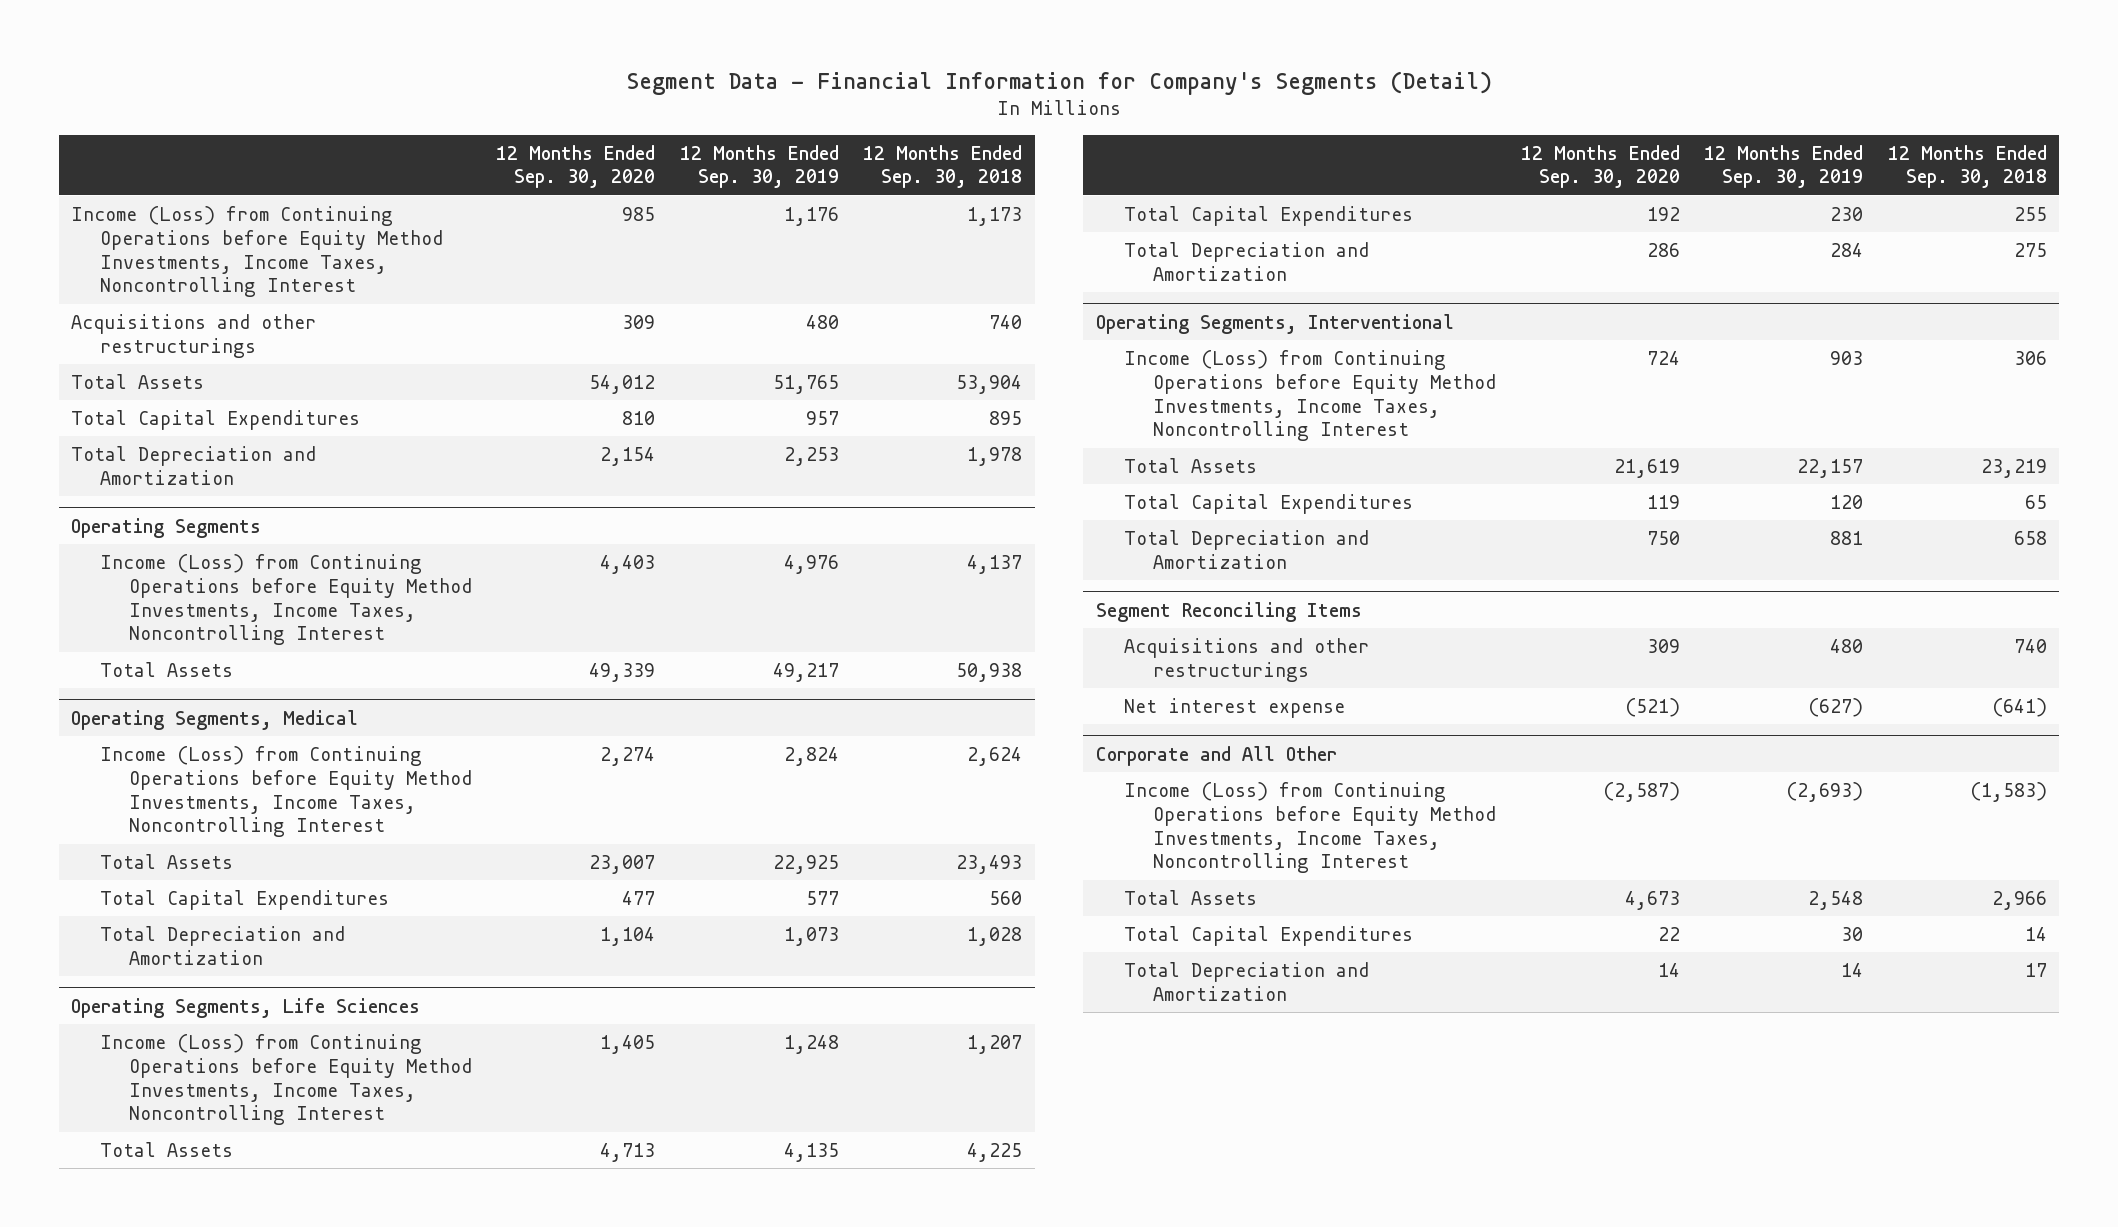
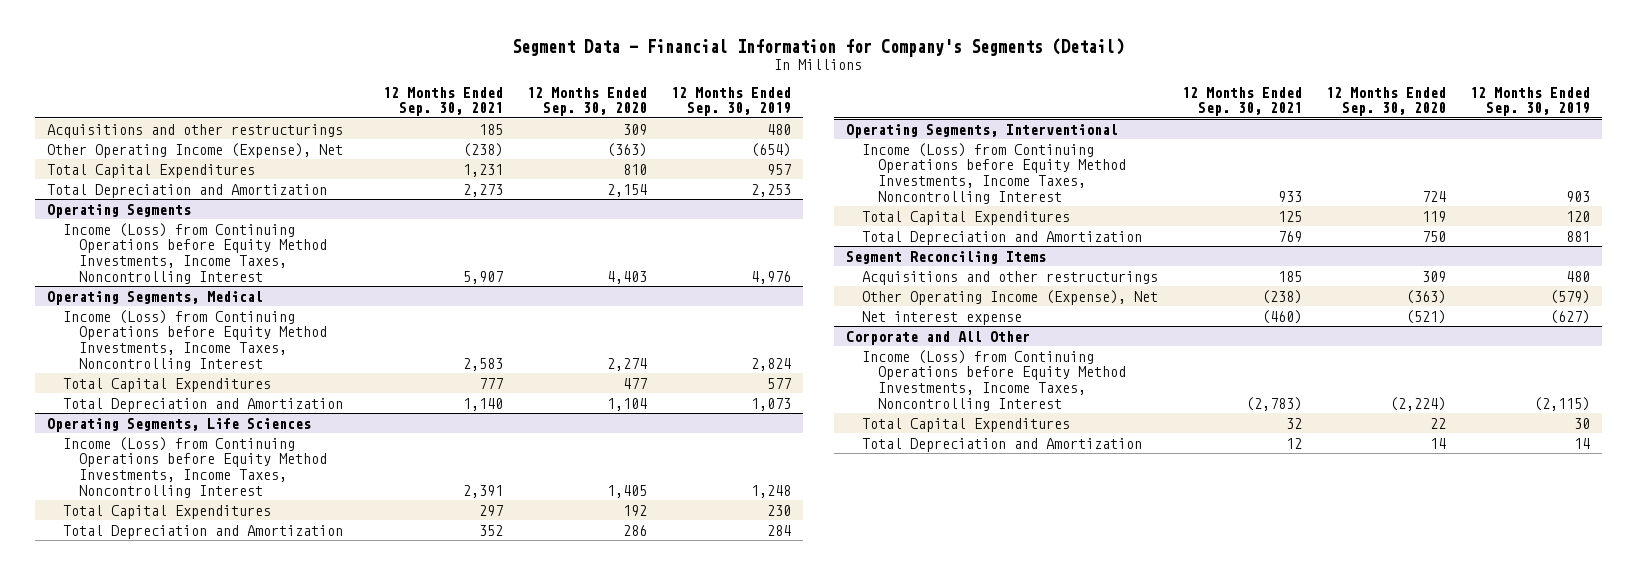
[863,144,1023,189] 12 Months Ended Sep. 30, 2018 -> none
none -> [382,86,503,117] 12 Months Ended Sep. 30, 2021
[71,205,443,298] Income (Loss) from Continuing Operations before Equity Method Investments, Income Taxes, Noncontrolling Interest -> none
[71,373,205,389] Total Assets -> none
none -> [46,142,343,158] Other Operating Income (Expense), Net
[99,661,233,677] Total Assets -> none
[99,853,233,869] Total Assets -> none
[99,1141,233,1157] Total Assets -> none
[1124,457,1258,473] Total Assets -> none
none -> [861,289,1158,305] Other Operating Income (Expense), Net
[1124,889,1258,905] Total Assets -> none
[1602,781,1680,802] (2,587) -> [1389,396,1446,411] (2,224)
[1786,781,1864,802] (2,693) -> [1533,396,1590,411] (2,115)

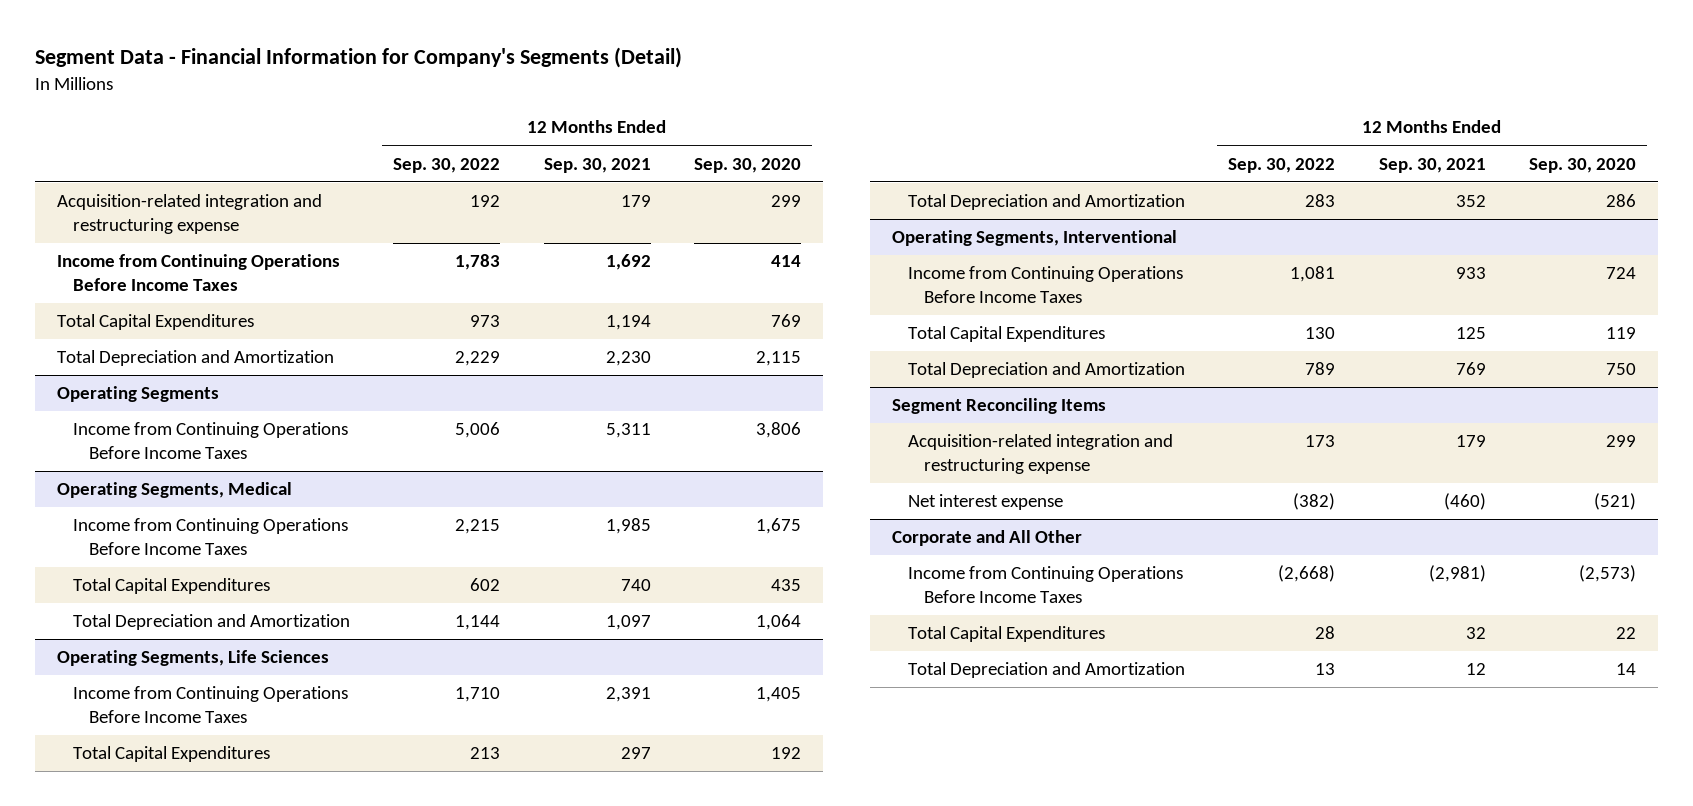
[671,86,792,117] 12 Months Ended Sep. 30, 2019 -> none
none -> [393,157,501,173] Sep. 30, 2022
[46,142,343,158] Other Operating Income (Expense), Net -> none
[46,123,343,138] Acquisitions and other restructurings -> [56,194,322,235] Acquisition-related integration and restructuring expense
[478,123,503,135] 185 -> [620,195,651,208] 179
[622,123,647,135] 309 -> [771,195,802,208] 299
none -> [56,254,340,292] Income from Continuing Operations Before Income Taxes
[462,163,503,177] 1,231 -> [605,315,651,331] 1,194
[622,163,647,175] 810 -> [771,314,802,328] 769
[462,183,503,197] 2,273 -> [605,351,651,367] 2,230
[606,183,647,197] 2,154 -> [756,351,802,367] 2,115
[62,222,327,284] Income (Loss) from Continuing Operations before Equity Method Investments, Income Taxes, Noncontrolling Interest -> [72,422,348,460] Income from Continuing Operations Before Income Taxes
[462,270,503,284] 5,907 -> [605,423,651,439] 5,311
[606,270,647,284] 4,403 -> [756,422,802,439] 3,806
[62,309,327,371] Income (Loss) from Continuing Operations before Equity Method Investments, Income Taxes, Noncontrolling Interest -> [72,518,348,556] Income from Continuing Operations Before Income Taxes
[462,357,503,371] 2,583 -> [605,518,651,535] 1,985
[606,357,647,371] 2,274 -> [756,518,802,535] 1,675
[478,377,503,389] 777 -> [620,579,651,592] 740
[622,377,647,389] 477 -> [771,579,802,592] 435
[462,397,503,411] 1,140 -> [605,615,651,631] 1,097
[606,397,647,411] 1,104 -> [756,614,802,631] 1,064
[62,436,327,498] Income (Loss) from Continuing Operations before Equity Method Investments, Income Taxes, Noncontrolling Interest -> [72,686,348,724] Income from Continuing Operations Before Income Taxes
[861,142,1126,204] Income (Loss) from Continuing Operations before Equity Method Investments, Income Taxes, Noncontrolling Interest -> [907,266,1183,304] Income from Continuing Operations Before Income Taxes
[861,289,1158,305] Other Operating Income (Expense), Net -> none
[861,270,1158,285] Acquisitions and other restructurings -> [907,434,1173,475] Acquisition-related integration and restructuring expense
[1277,270,1302,282] 185 -> [1455,435,1486,448] 179
[1421,270,1446,282] 309 -> [1606,435,1637,448] 299
[861,349,1126,411] Income (Loss) from Continuing Operations before Equity Method Investments, Income Taxes, Noncontrolling Interest -> [907,566,1183,604] Income from Continuing Operations Before Income Taxes
[1245,396,1302,411] (2,783) -> [1428,565,1486,583] (2,981)
[1389,396,1446,411] (2,224) -> [1579,565,1637,583] (2,573)

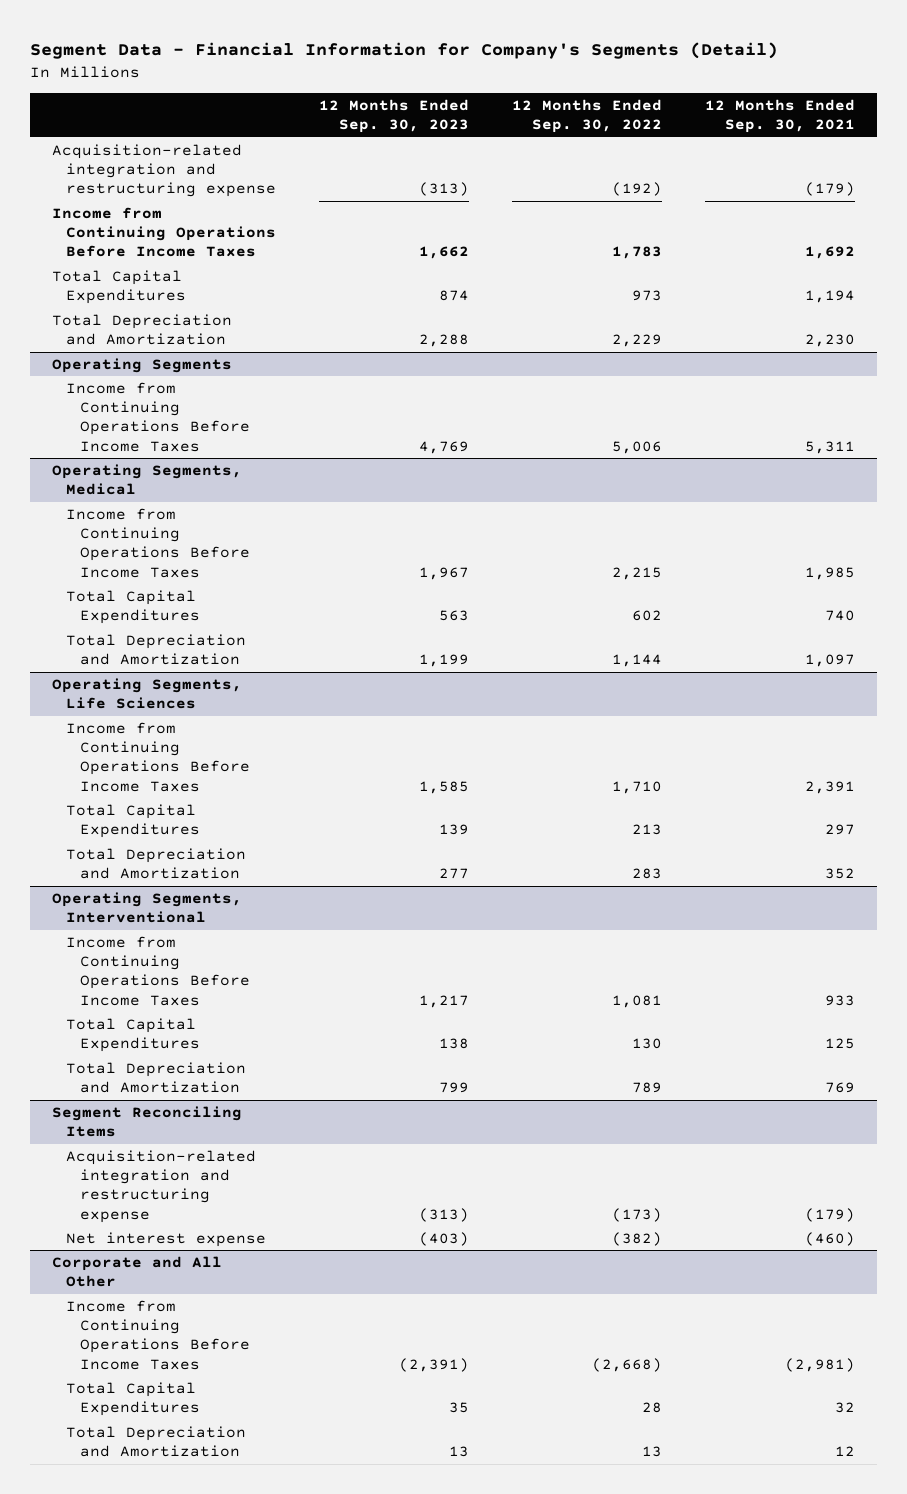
[694,157,802,173] Sep. 30, 2020 -> none
none -> [319,99,470,134] 12 Months Ended Sep. 30, 2023
[470,195,501,208] 192 -> [612,182,663,197] (192)
[620,195,651,208] 179 -> [805,182,856,197] (179)
[1305,435,1336,448] 173 -> [612,1207,663,1222] (173)
[1455,435,1486,448] 179 -> [805,1207,856,1222] (179)

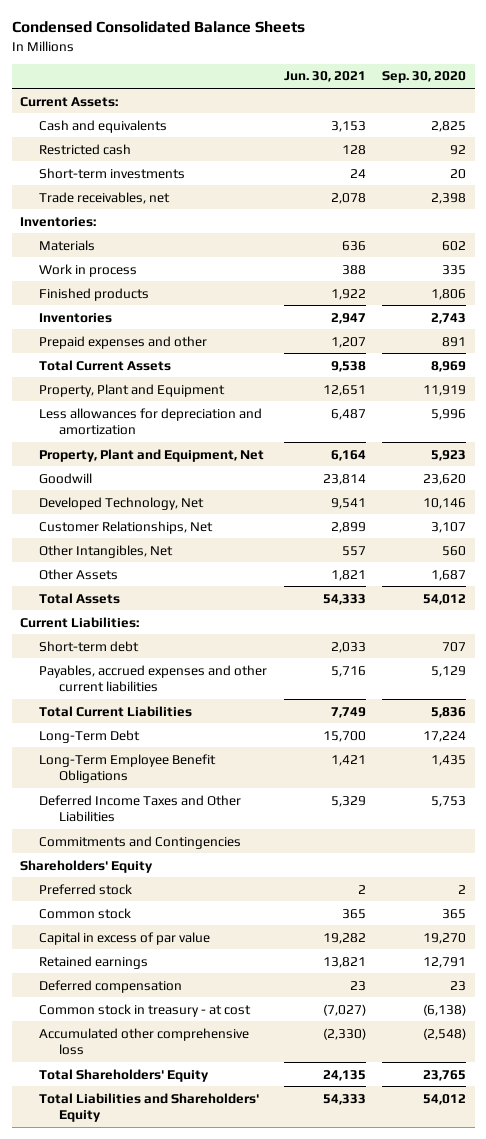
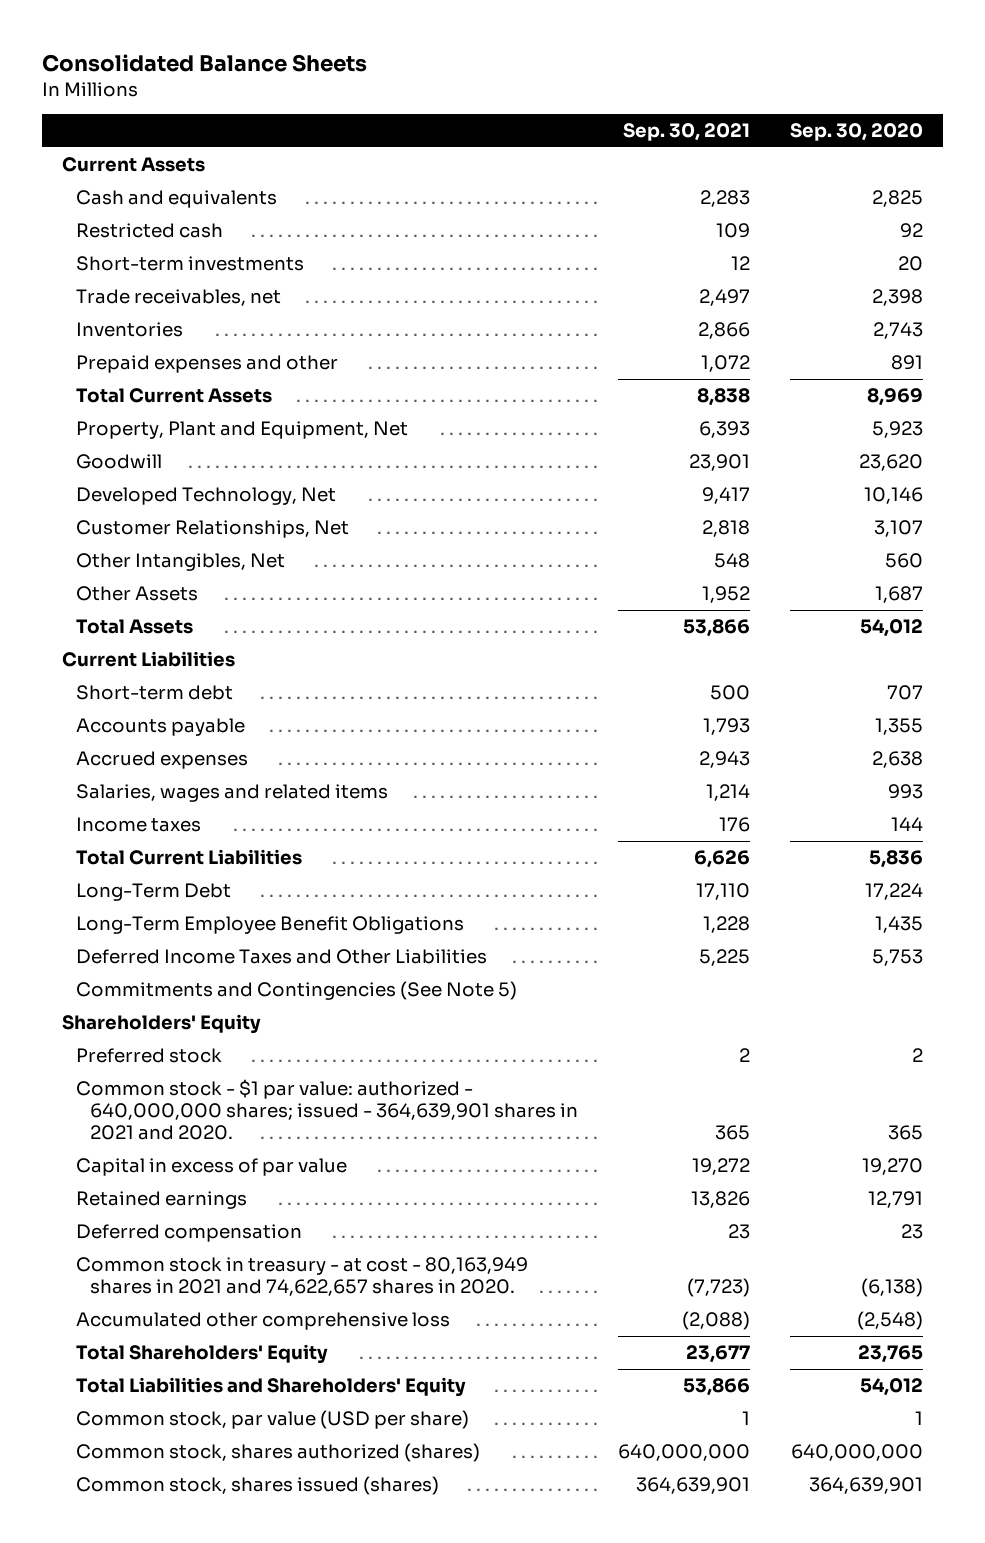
[11,21,305,34] Condensed Consolidated Balance Sheets -> [42,53,368,72] Consolidated Balance Sheets
[283,71,366,83] Jun. 30, 2021 -> none
none -> [622,123,750,142] Sep. 30, 2021
[19,96,118,107] Current Assets: -> [62,157,206,173] Current Assets
[19,216,96,227] Inventories: -> none
[39,239,96,251] Materials -> none
[39,263,138,277] Work in process -> none
[39,287,150,301] Finished products -> none
[39,383,226,397] Property, Plant and Equipment -> none
[39,407,263,436] Less allowances for depreciation and amortization -> none
[19,616,139,628] Current Liabilities: -> [62,651,236,668] Current Liabilities
[39,664,268,693] Payables, accrued expenses and other current liabilities -> none
none -> [76,718,246,737] Accounts payable
none -> [76,751,249,770] Accrued expenses
none -> [76,784,389,803] Salaries, wages and related items
none -> [76,817,202,833] Income taxes
[39,835,242,849] Commitments and Contingencies -> [76,981,518,1001] Commitments and Contingencies (See Note 5)
[39,907,132,919] Common stock -> [76,1079,579,1141] Common stock - $1 par value: authorized - 640,000,000 shares; issued - 364,639,901 shares in 2021 and 2020.
[39,1003,252,1017] Common stock in treasury - at cost -> [76,1257,529,1297] Common stock in treasury - at cost - 80,163,949 shares in 2021 and 74,622,657 shares in 2020.
none -> [76,1410,470,1430] Common stock, par value (USD per share)
none -> [76,1443,481,1463] Common stock, shares authorized (shares)
none -> [76,1476,440,1496] Common stock, shares issued (shares)

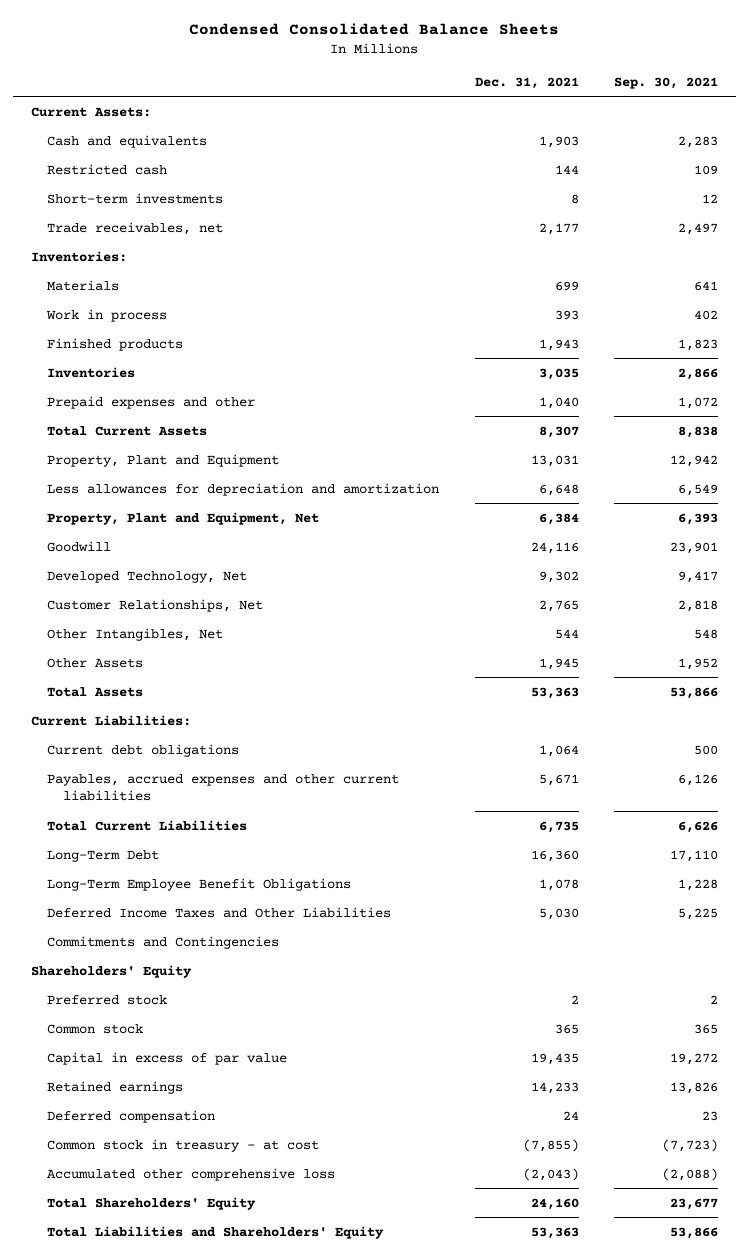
[42,53,368,72] Consolidated Balance Sheets -> [189,23,560,36] Condensed Consolidated Balance Sheets
[789,123,923,142] Sep. 30, 2020 -> none
none -> [474,76,579,89] Dec. 31, 2021
[62,157,206,173] Current Assets -> [30,106,151,117] Current Assets:
none -> [30,250,127,262] Inventories:
none -> [46,279,119,291] Materials
none -> [45,308,167,322] Work in process
none -> [46,337,183,351] Finished products
none -> [46,453,279,467] Property, Plant and Equipment
none -> [46,482,439,496] Less allowances for depreciation and amortization
[76,718,246,737] Accounts payable -> none
[76,751,249,770] Accrued expenses -> none
[76,784,389,803] Salaries, wages and related items -> none
[76,817,202,833] Income taxes -> none
[62,651,236,668] Current Liabilities -> [30,714,191,726] Current Liabilities:
[76,685,234,701] Short-term debt -> [46,743,239,757] Current debt obligations
none -> [46,773,399,802] Payables, accrued expenses and other current liabilities
[76,981,518,1001] Commitments and Contingencies (See Note 5) -> [46,935,279,949] Commitments and Contingencies
[76,1079,579,1141] Common stock - $1 par value: authorized - 640,000,000 shares; issued - 364,639,901 shares in 2021 and 2020. -> [46,1023,143,1034] Common stock
[76,1257,529,1297] Common stock in treasury - at cost - 80,163,949 shares in 2021 and 74,622,657 shares in 2020. -> [46,1138,319,1152] Common stock in treasury - at cost
[76,1410,470,1430] Common stock, par value (USD per share) -> none
[76,1443,481,1463] Common stock, shares authorized (shares) -> none
[76,1476,440,1496] Common stock, shares issued (shares) -> none

